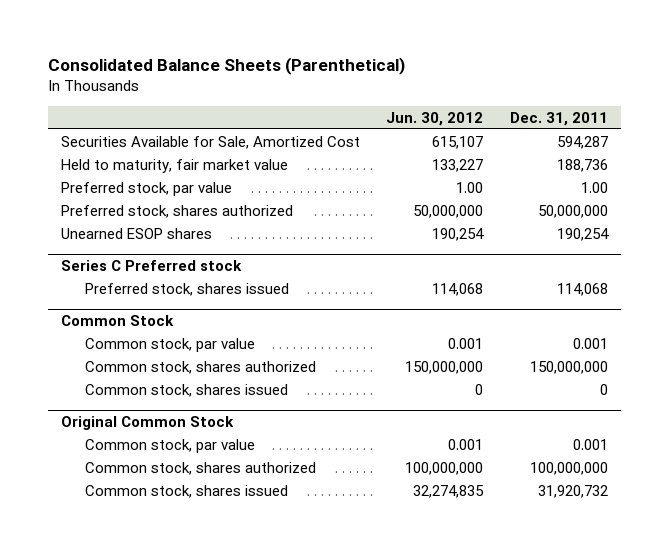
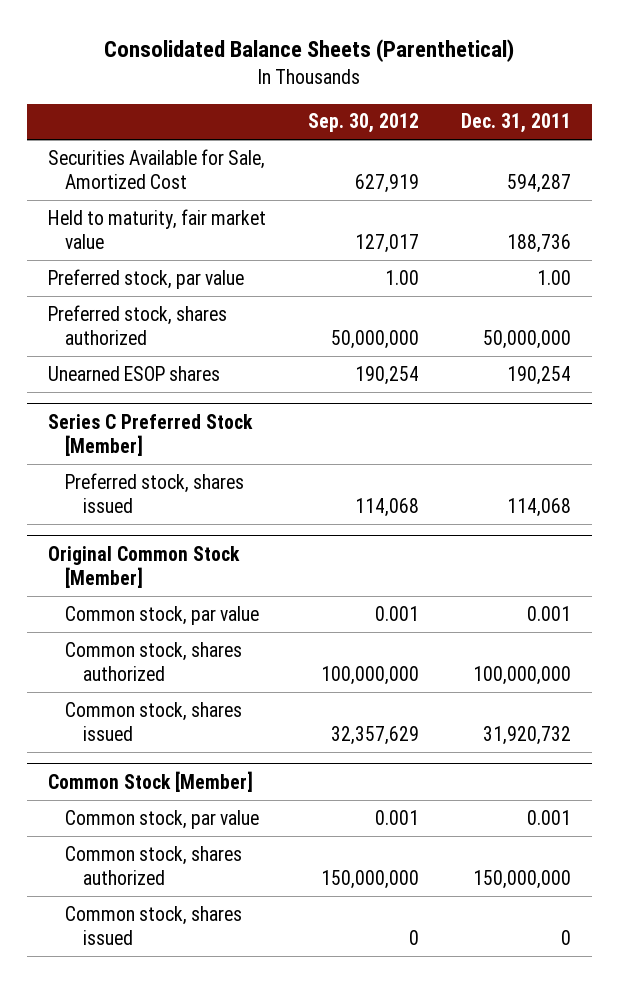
[386,111,484,126] Jun. 30, 2012 -> none
none -> [307,113,419,134] Sep. 30, 2012
[60,260,242,272] Series C Preferred stock -> [47,413,253,456] Series C Preferred Stock [Member]
[60,315,174,327] Common Stock -> none
[84,337,255,352] Common stock, par value -> none
[84,360,316,374] Common stock, shares authorized -> none
[84,383,288,397] Common stock, shares issued -> none
[60,416,234,431] Original Common Stock -> [47,545,240,588] Original Common Stock [Member]
none -> [47,770,253,792] Common Stock [Member]
none -> [65,809,260,829] Common stock, par value
none -> [65,845,243,885] Common stock, shares authorized
none -> [65,905,243,945] Common stock, shares issued

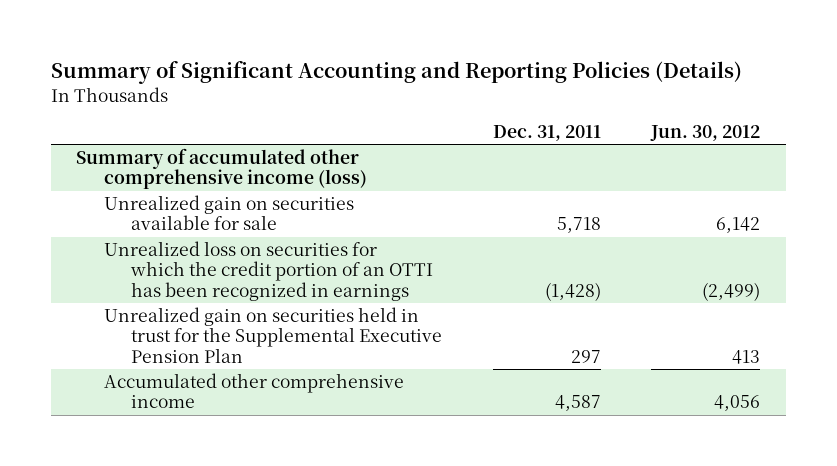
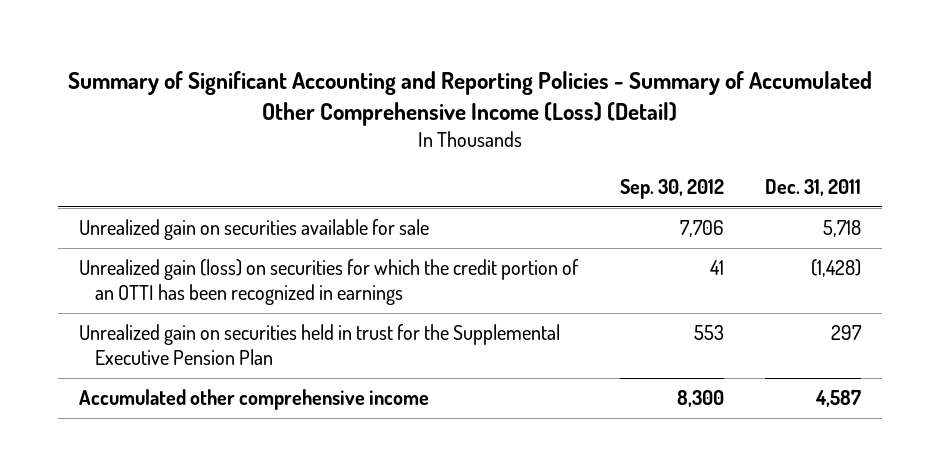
[51,61,743,85] Summary of Significant Accounting and Reporting Policies (Details) -> [68,71,873,127] Summary of Significant Accounting and Reporting Policies - Summary of Accumulated Other Comprehensive Income (Loss) (Detail)
[650,125,761,142] Jun. 30, 2012 -> none
none -> [619,179,724,200] Sep. 30, 2012
[76,147,367,190] Summary of accumulated other comprehensive income (loss) -> none
[103,240,434,301] Unrealized loss on securities for which the credit portion of an OTTI has been recognized in earnings -> [79,259,580,306] Unrealized gain (loss) on securities for which the credit portion of an OTTI has been recognized in earnings

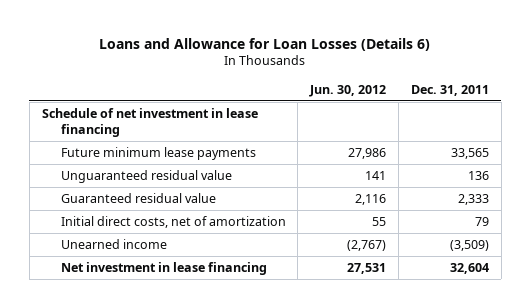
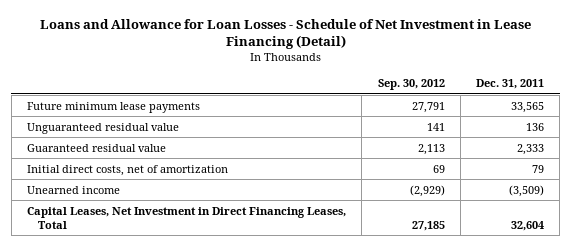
[99,37,431,51] Loans and Allowance for Loan Losses (Details 6) -> [39,18,531,50] Loans and Allowance for Loan Losses - Schedule of Net Investment in Lease Financing (Detail)
[309,84,387,97] Jun. 30, 2012 -> none
none -> [377,78,445,90] Sep. 30, 2012
[41,107,258,137] Schedule of net investment in lease financing -> none
[60,261,267,275] Net investment in lease financing -> [27,206,347,229] Capital Leases, Net Investment in Direct Financing Leases, Total

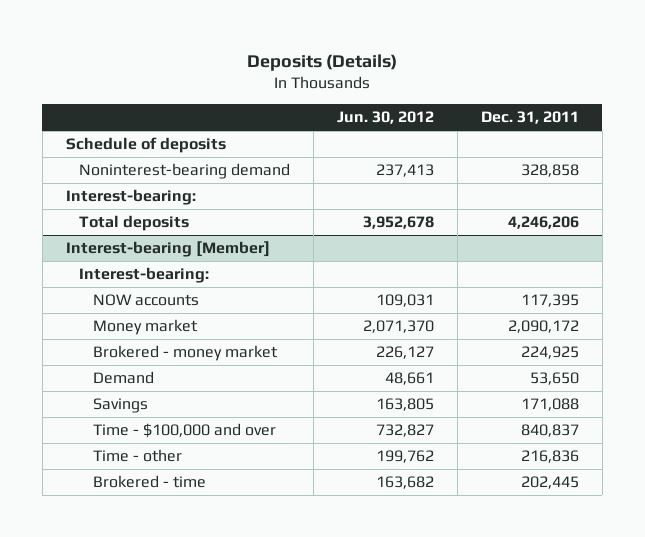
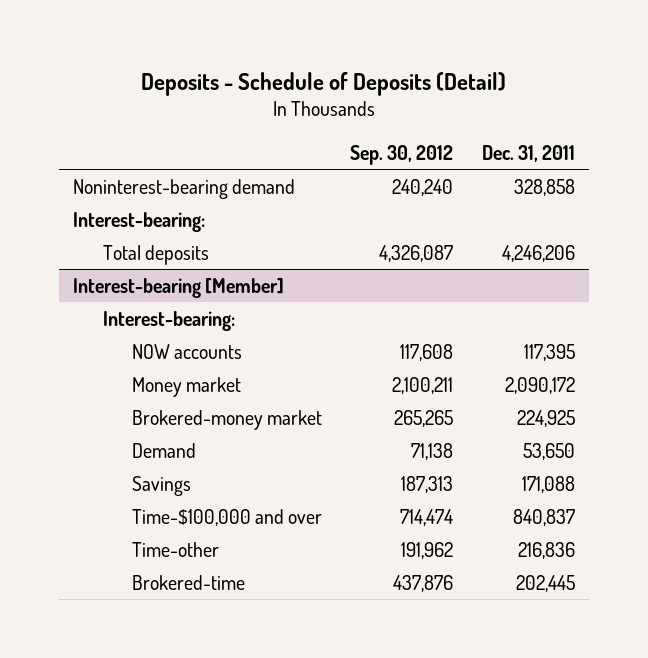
[247,53,398,71] Deposits (Details) -> [141,71,507,96] Deposits - Schedule of Deposits (Detail)
[337,111,435,125] Jun. 30, 2012 -> none
none -> [350,144,454,165] Sep. 30, 2012
[65,137,226,154] Schedule of deposits -> none
[93,345,279,362] Brokered - money market -> [132,409,323,430] Brokered-money market
[93,423,277,439] Time - $100,000 and over -> [132,508,323,526] Time-$100,000 and over
[93,449,183,463] Time - other -> [132,541,220,557] Time-other
[93,475,207,489] Brokered - time -> [132,574,246,590] Brokered-time

